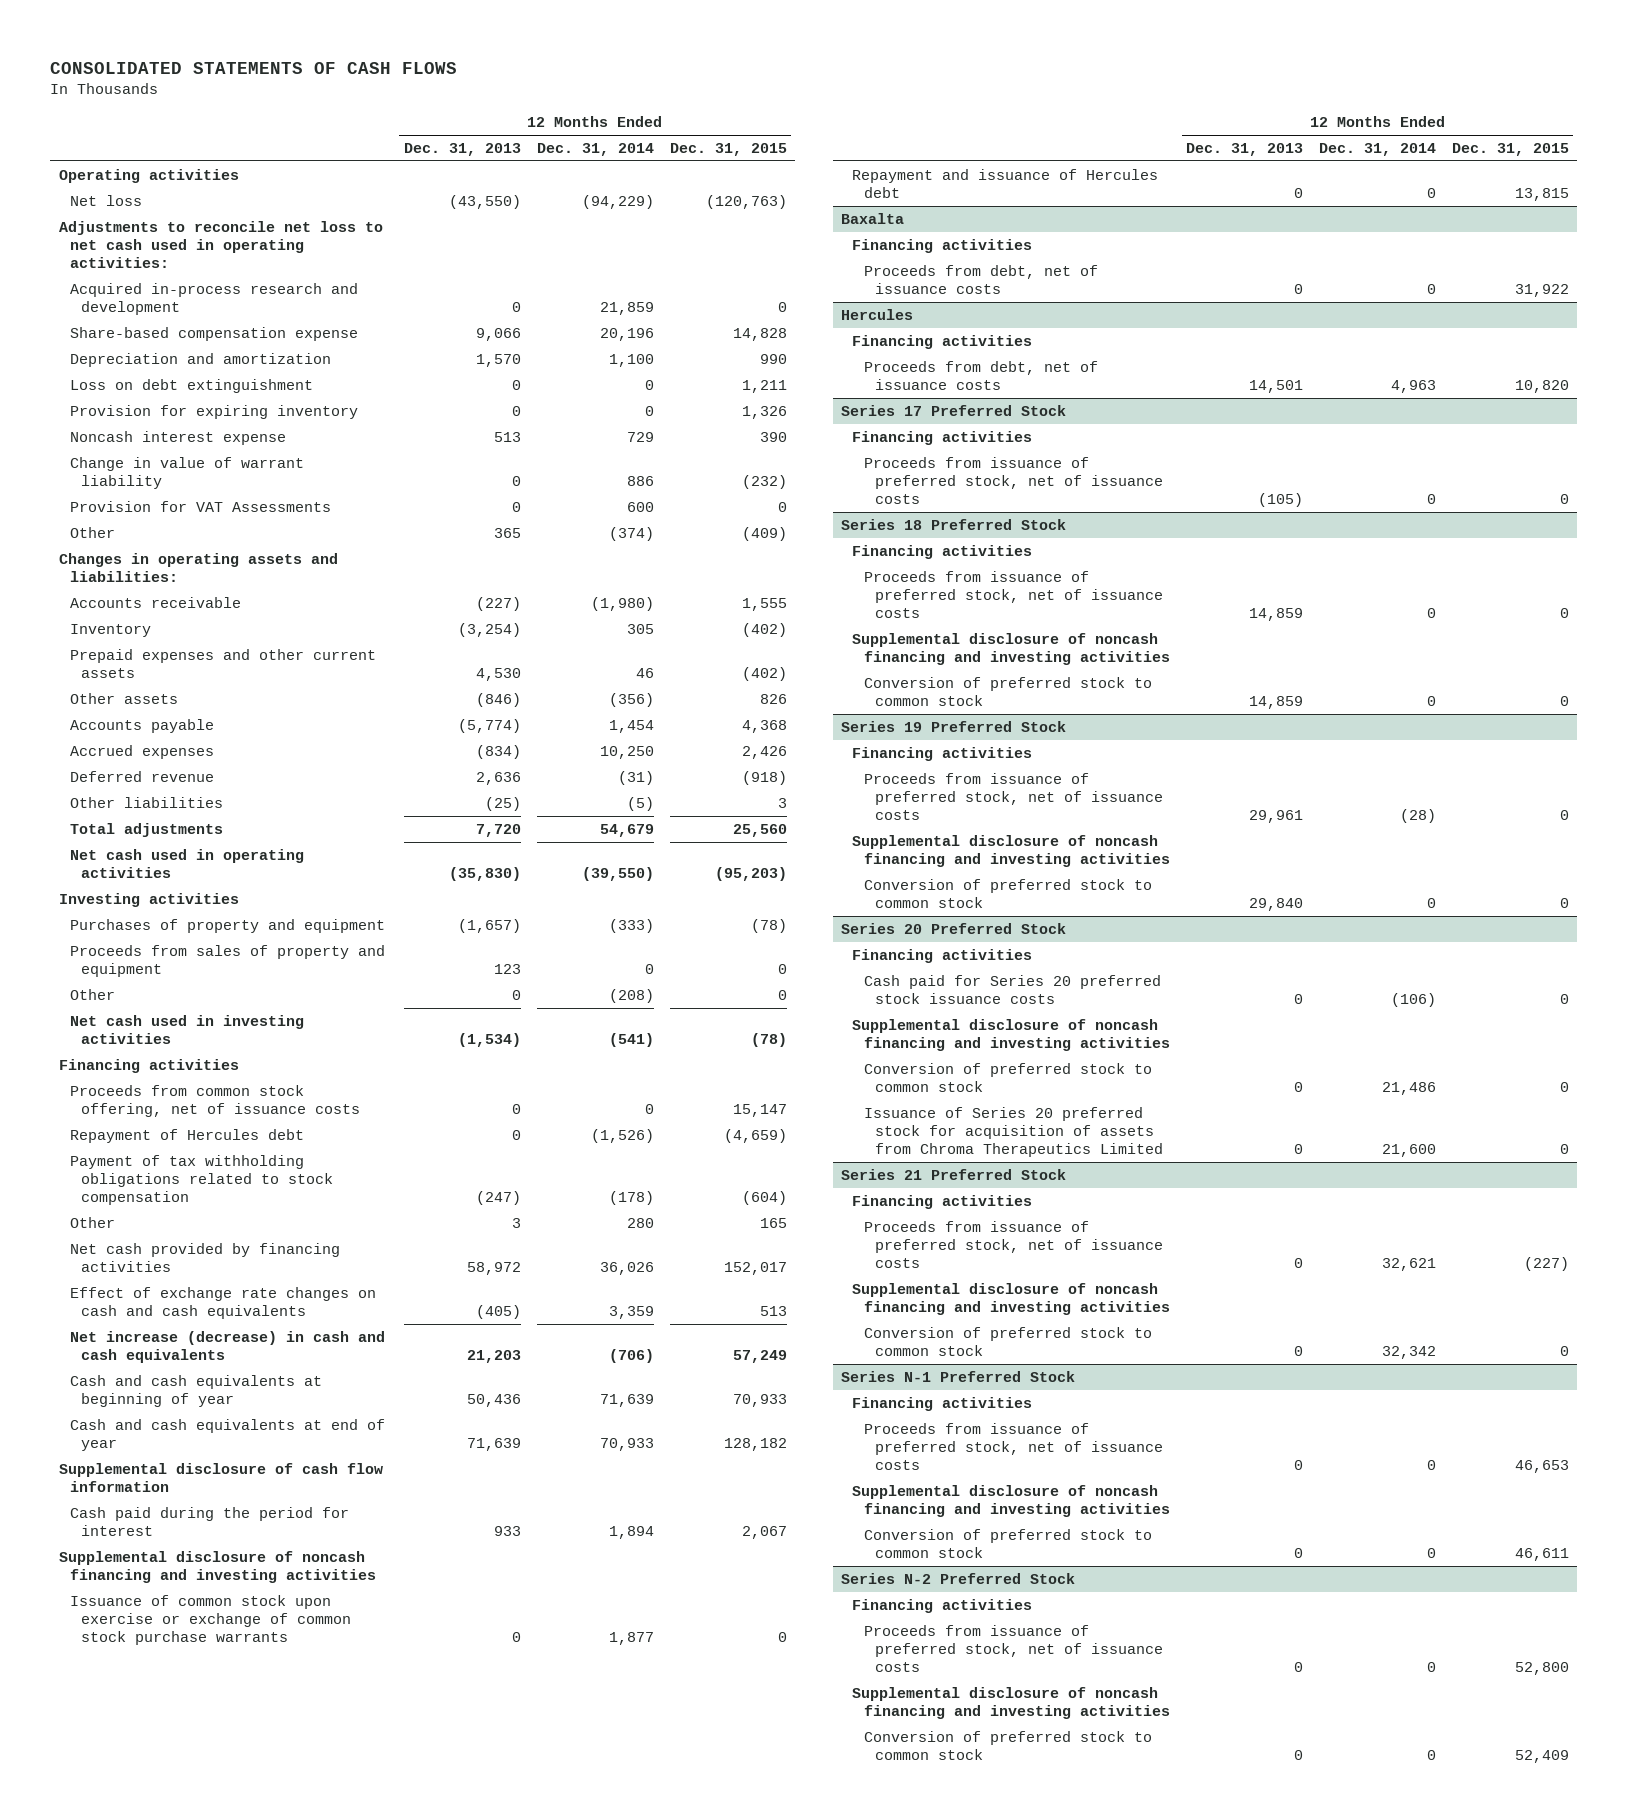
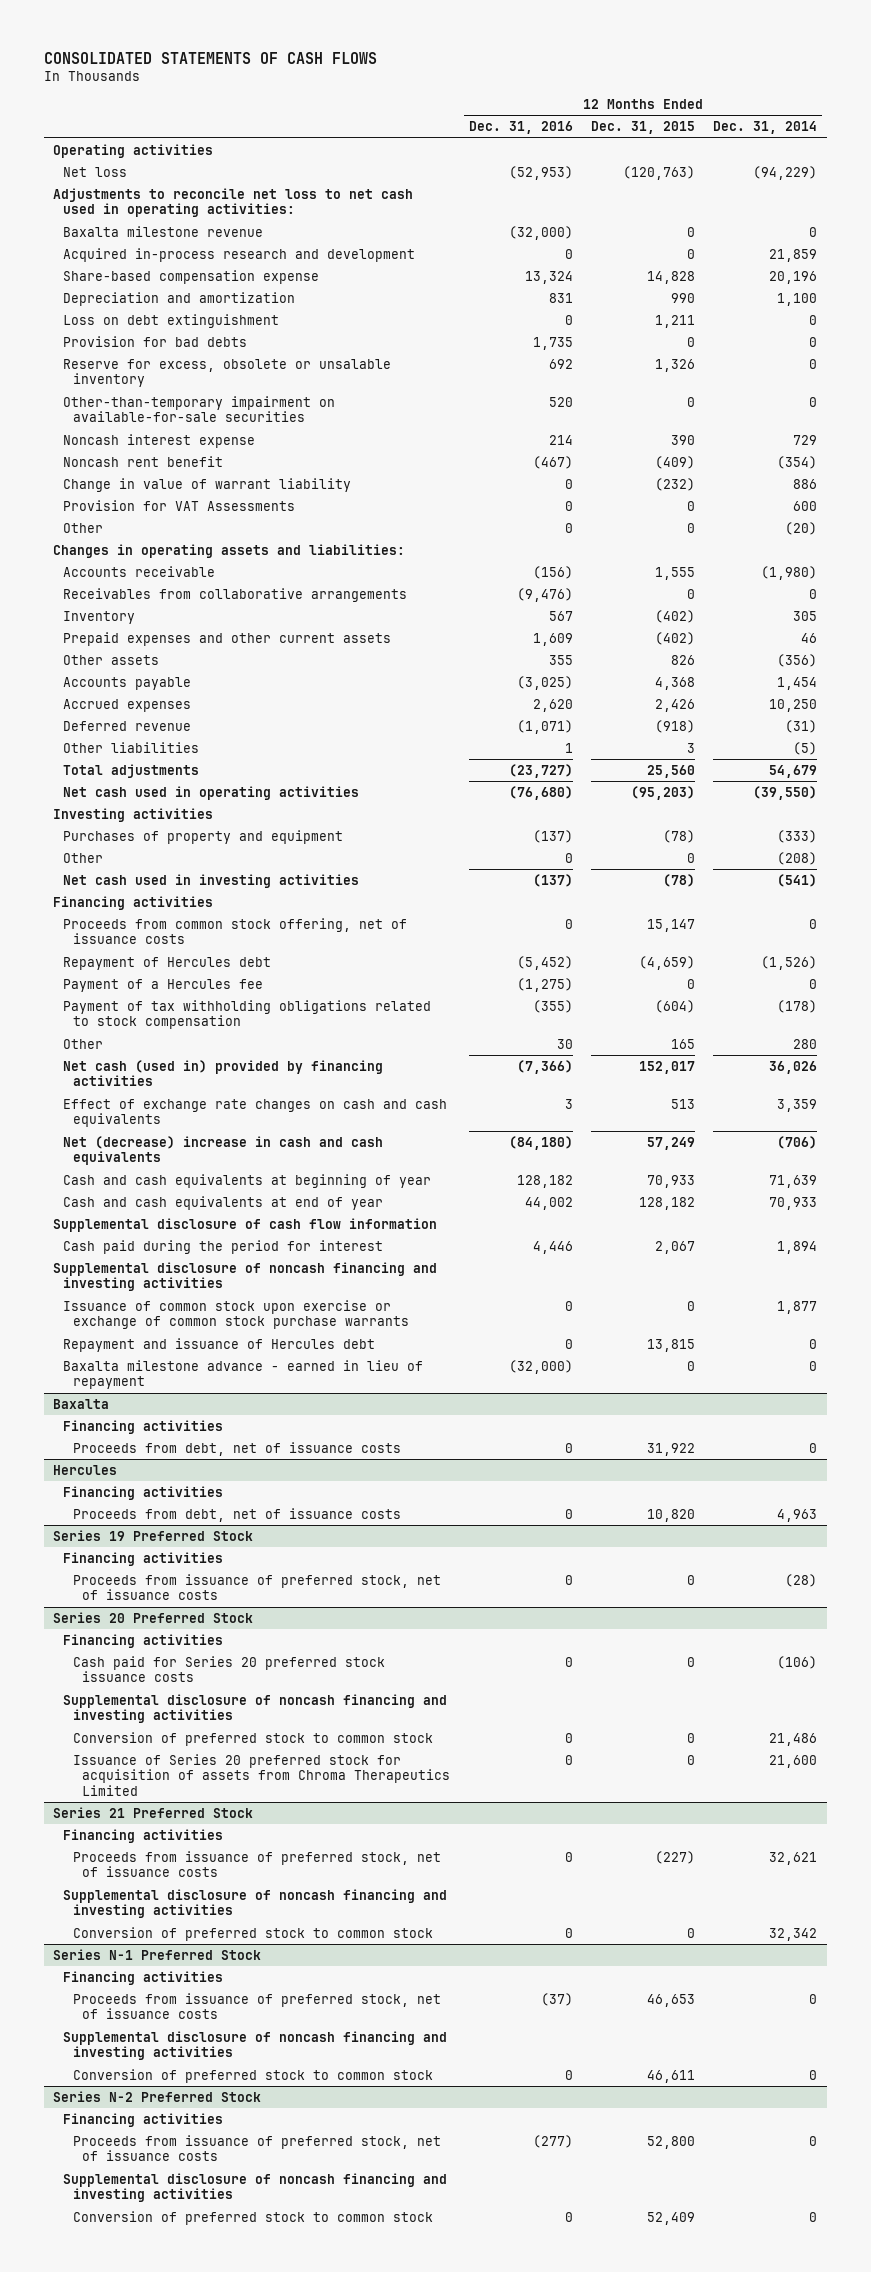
[403,142,521,156] Dec. 31, 2013 -> none
none -> [468,121,573,135] Dec. 31, 2016
none -> [62,225,263,237] Baxalta milestone revenue
none -> [62,335,247,347] Provision for bad debts
[69,404,358,419] Provision for expiring inventory -> [62,358,391,388] Reserve for excess, obsolete or unsalable inventory
none -> [62,395,335,423] Other-than-temporary impairment on available-for-sale securities
none -> [62,455,223,467] Noncash rent benefit
[608,526,654,541] (374) -> [785,521,818,535] (20)
[742,526,788,541] (409) -> [686,522,695,533] 0
none -> [62,587,407,602] Receivables from collaborative arrangements
[69,944,385,977] Proceeds from sales of property and equipment -> none
none -> [62,978,263,992] Payment of a Hercules fee
[69,1242,340,1272] Net cash provided by financing activities -> [62,1059,383,1087] Net cash (used in) provided by financing activities
[69,1330,385,1363] Net increase (decrease) in cash and cash equivalents -> [62,1135,383,1166] Net (decrease) increase in cash and cash equivalents
none -> [62,1359,423,1390] Baxalta milestone advance - earned in lieu of repayment
[840,404,1066,416] Series 17 Preferred Stock -> none
[852,430,1033,445] Financing activities -> none
[863,456,1163,504] Proceeds from issuance of preferred stock, net of issuance costs -> none
[840,518,1066,530] Series 18 Preferred Stock -> none
[852,544,1033,559] Financing activities -> none
[863,570,1163,618] Proceeds from issuance of preferred stock, net of issuance costs -> none
[852,632,1170,665] Supplemental disclosure of noncash financing and investing activities -> none
[863,676,1152,706] Conversion of preferred stock to common stock -> none
[852,834,1170,867] Supplemental disclosure of noncash financing and investing activities -> none
[863,878,1152,908] Conversion of preferred stock to common stock -> none

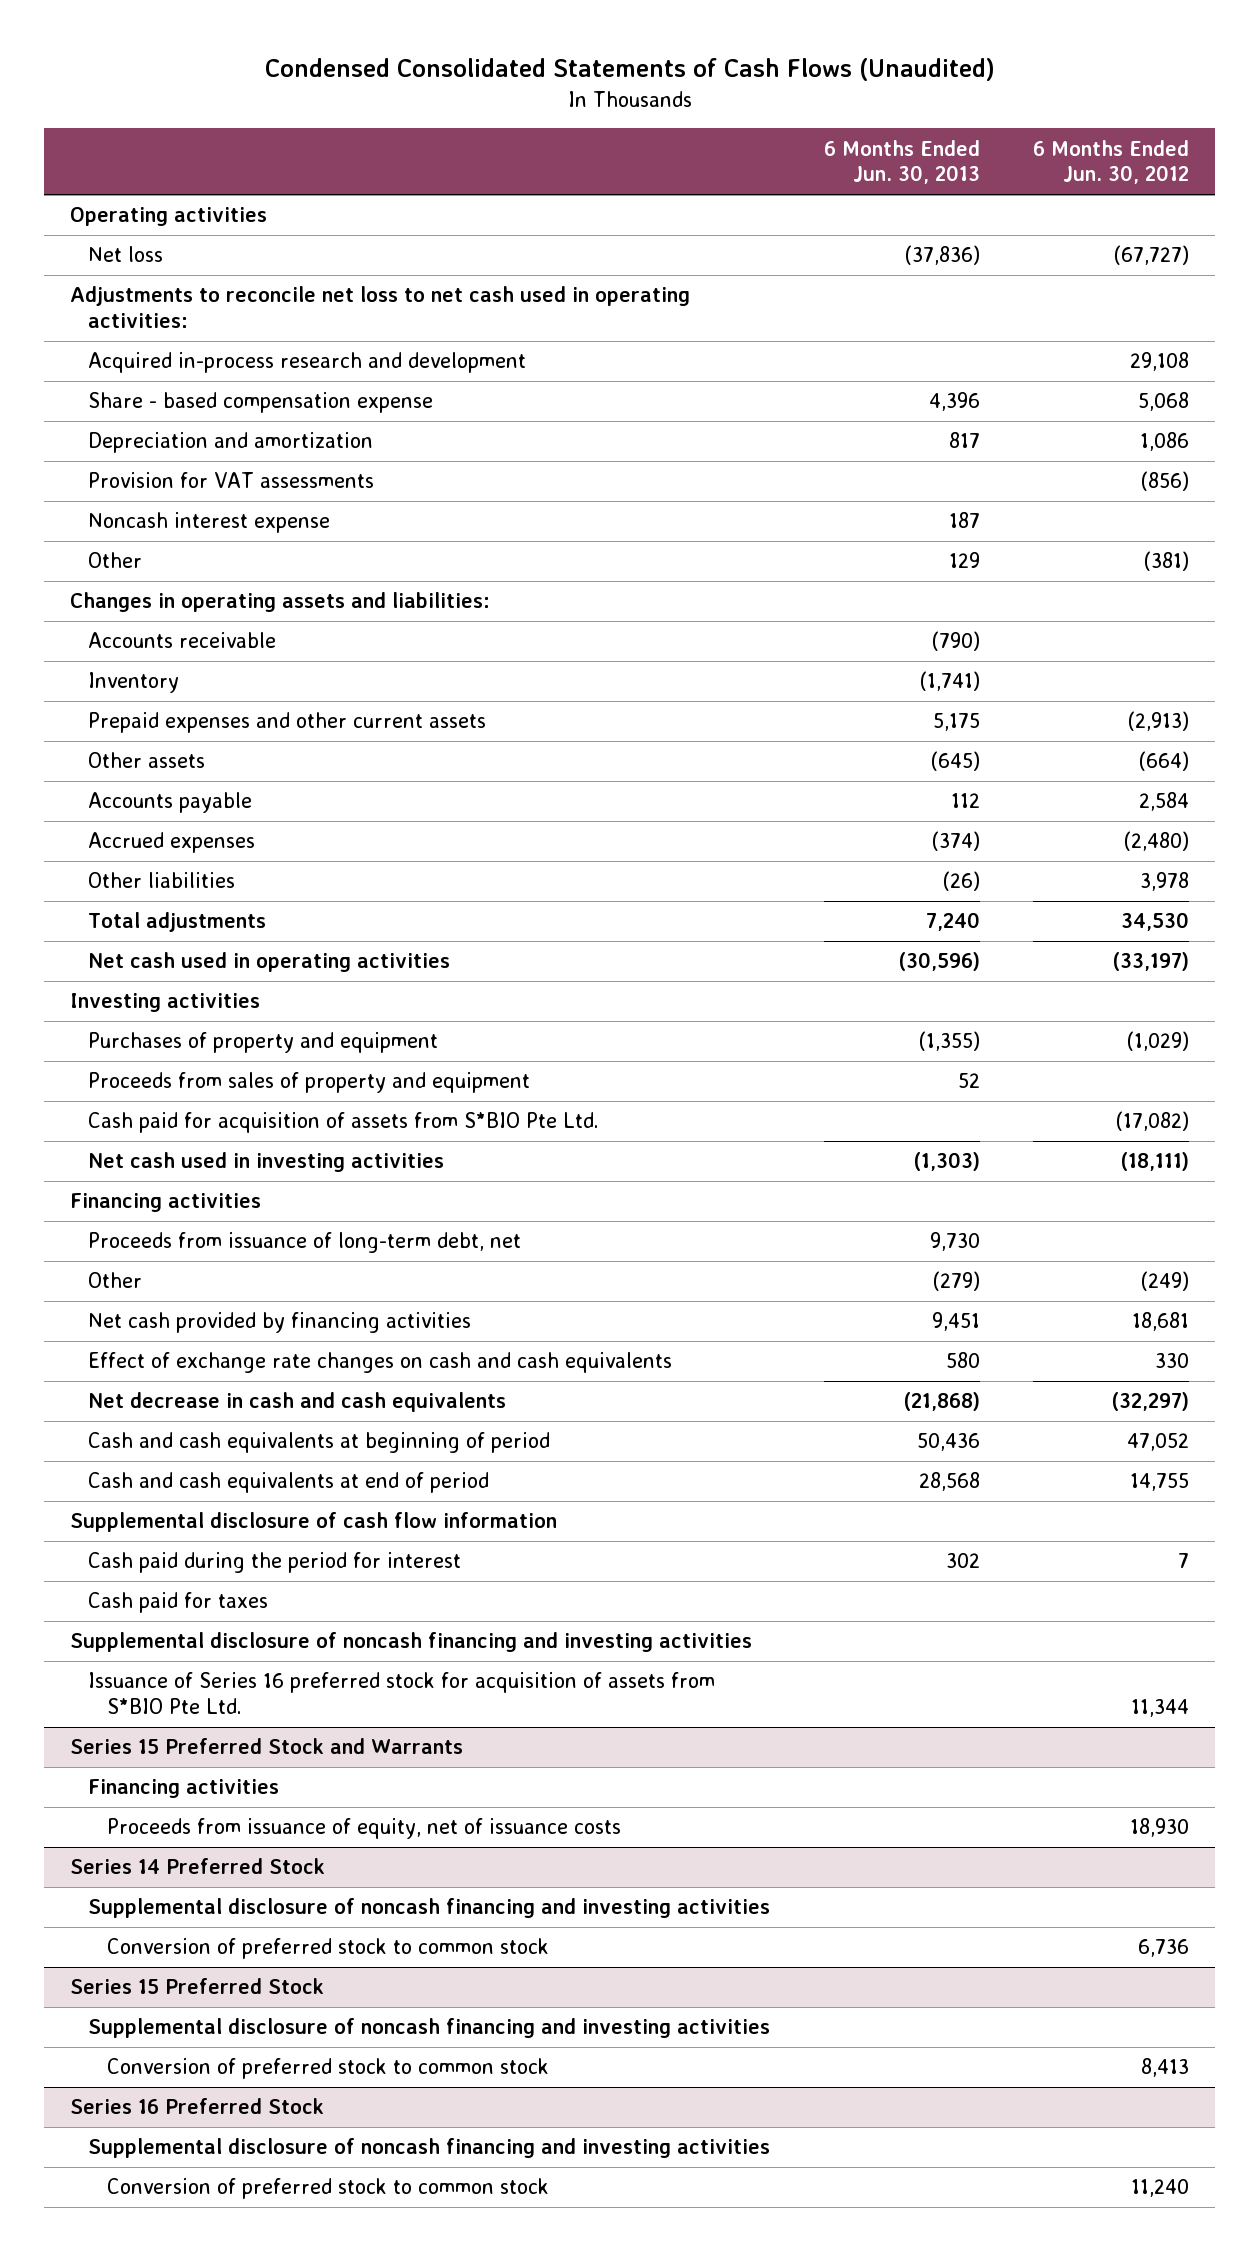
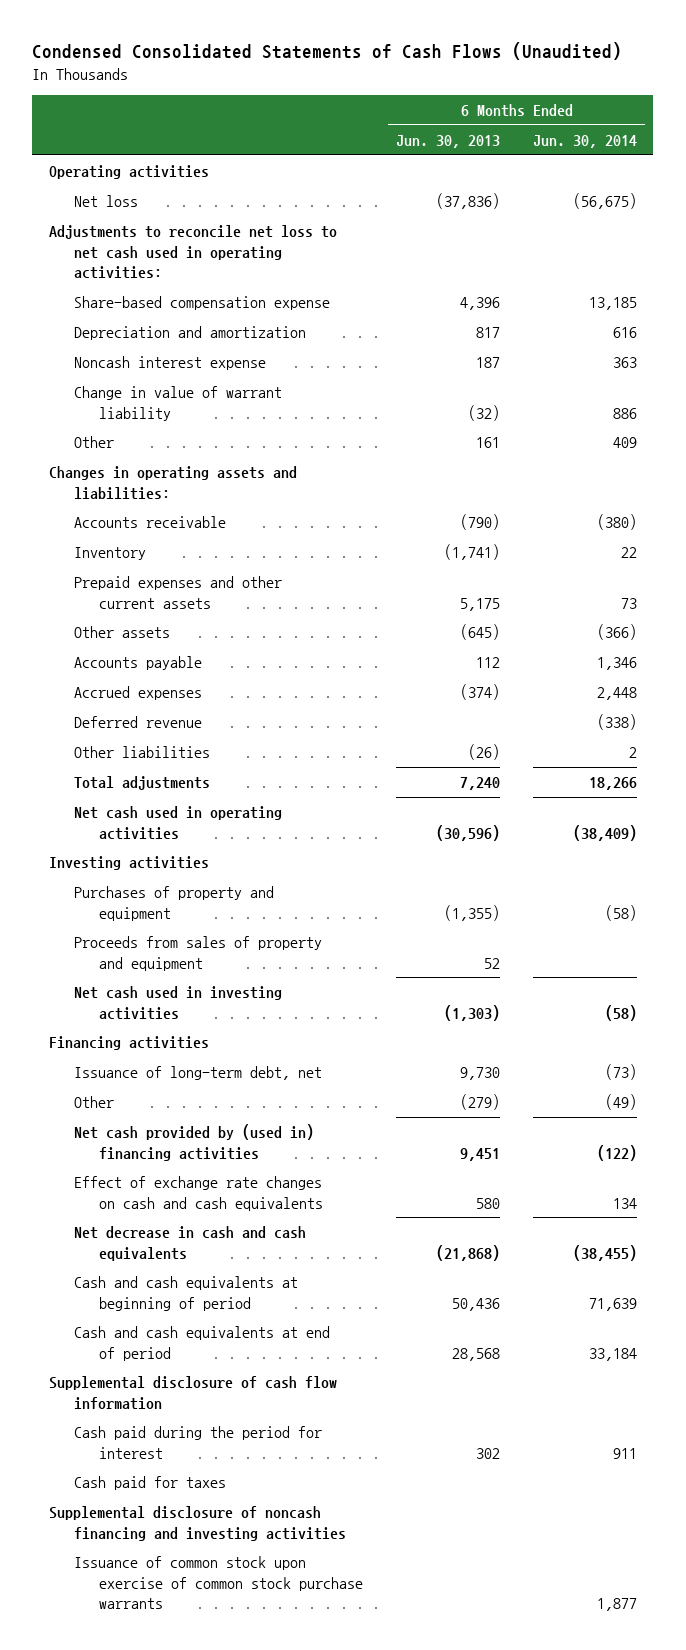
[1032,139,1189,185] 6 Months Ended Jun. 30, 2012 -> none
none -> [533,134,638,148] Jun. 30, 2014
[88,352,527,374] Acquired in-process research and development -> none
[88,392,434,414] Share - based compensation expense -> [73,296,330,311] Share-based compensation expense
[88,472,375,489] Provision for VAT assessments -> none
none -> [73,386,282,421] Change in value of warrant liability
[948,552,980,569] 129 -> [476,437,501,449] 161
none -> [73,716,202,729] Deferred revenue
[88,1112,599,1134] Cash paid for acquisition of assets from S*BIO Pte Ltd. -> none
[88,1232,522,1254] Proceeds from issuance of long-term debt, net -> [73,1066,322,1081] Issuance of long-term debt, net
[88,1312,472,1334] Net cash provided by financing activities -> [73,1124,314,1161] Net cash provided by (used in) financing activities
[88,1672,716,1715] Issuance of Series 16 preferred stock for acquisition of assets from S*BIO Pte Ltd. -> none
[70,1738,464,1755] Series 15 Preferred Stock and Warrants -> none
[88,1779,280,1799] Financing activities -> none
[106,1818,621,1840] Proceeds from issuance of equity, net of issuance costs -> none
[70,1858,326,1875] Series 14 Preferred Stock -> none
[88,1898,771,1919] Supplemental disclosure of noncash financing and investing activities -> none
[106,1938,549,1960] Conversion of preferred stock to common stock -> none
[70,1978,325,1995] Series 15 Preferred Stock -> none
[88,2018,771,2039] Supplemental disclosure of noncash financing and investing activities -> none
[106,2058,549,2080] Conversion of preferred stock to common stock -> none
[70,2098,325,2115] Series 16 Preferred Stock -> none
[88,2138,771,2159] Supplemental disclosure of noncash financing and investing activities -> none
[106,2178,549,2200] Conversion of preferred stock to common stock -> none
none -> [73,1556,364,1610] Issuance of common stock upon exercise of common stock purchase warrants

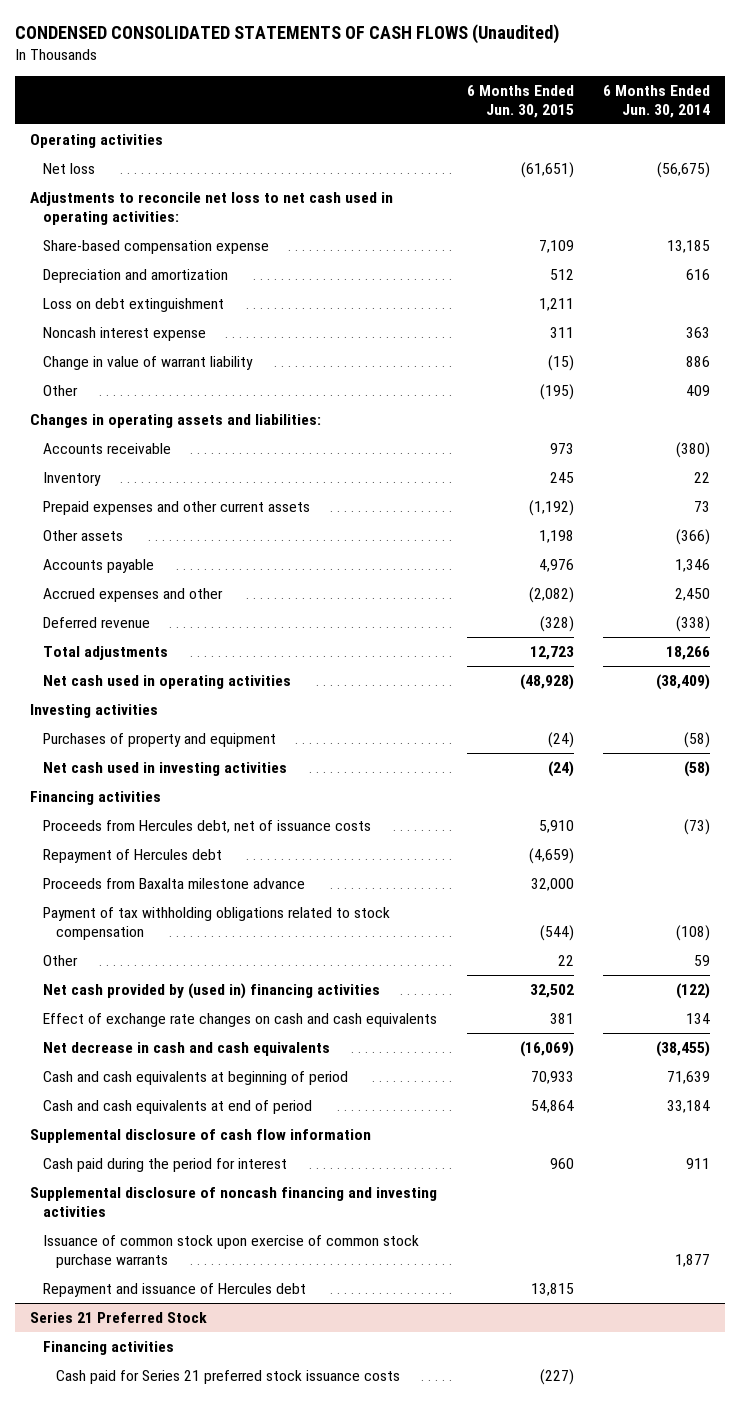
[32,42,623,61] Condensed Consolidated Statements of Cash Flows (Unaudited) -> [15,24,560,45] CONDENSED CONSOLIDATED STATEMENTS OF CASH FLOWS (Unaudited)
[396,134,501,148] Jun. 30, 2013 -> none
none -> [466,84,574,118] 6 Months Ended Jun. 30, 2015
none -> [43,297,225,312] Loss on debt extinguishment
[73,686,202,701] Accrued expenses -> [43,587,224,602] Accrued expenses and other
[597,687,638,701] 2,448 -> [675,587,711,601] 2,450
[73,746,210,759] Other liabilities -> none
[73,936,322,971] Proceeds from sales of property and equipment -> none
[73,1066,322,1081] Issuance of long-term debt, net -> [43,819,372,833] Proceeds from Hercules debt, net of issuance costs
none -> [43,848,223,863] Repayment of Hercules debt
none -> [43,877,306,889] Proceeds from Baxalta milestone advance
none -> [43,906,391,940] Payment of tax withholding obligations related to stock compensation
[605,1094,638,1111] (49) -> [694,954,711,966] 59
[73,1476,226,1491] Cash paid for taxes -> none
none -> [43,1282,307,1297] Repayment and issuance of Hercules debt
none -> [30,1311,208,1323] Series 21 Preferred Stock
none -> [43,1340,175,1355] Financing activities
none -> [56,1369,401,1384] Cash paid for Series 21 preferred stock issuance costs

